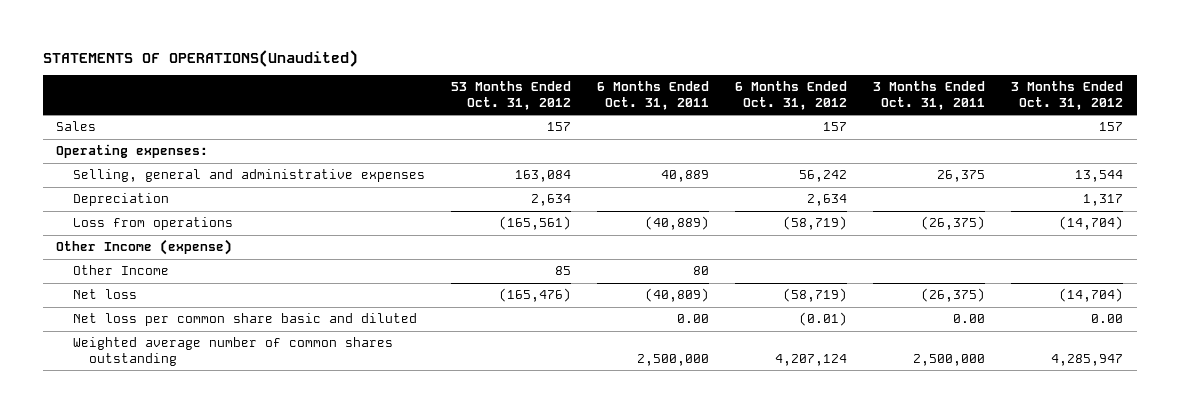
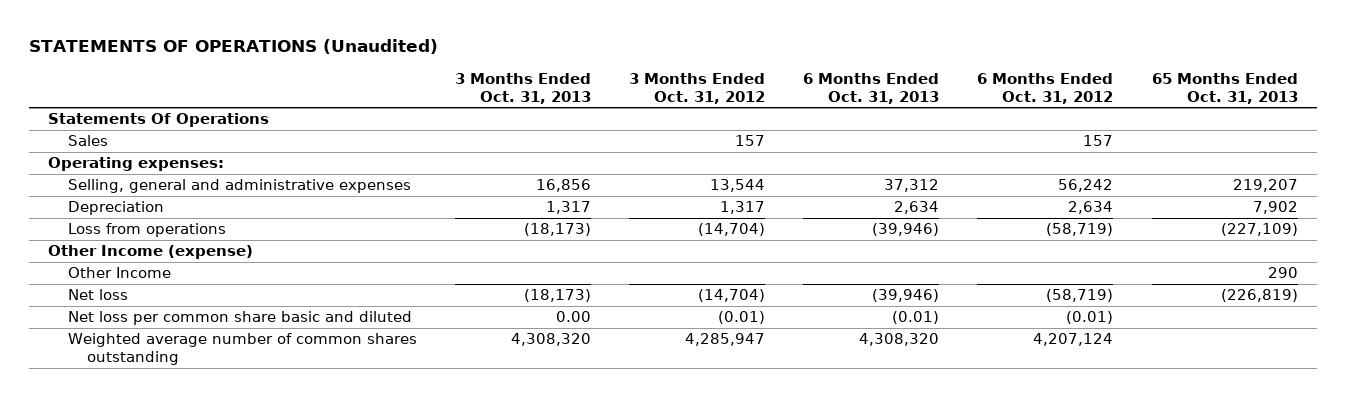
[43,49,359,67] STATEMENTS OF OPERATIONS(Unaudited) -> [29,39,439,55] STATEMENTS OF OPERATIONS (Unaudited)
[450,81,571,110] 53 Months Ended Oct. 31, 2012 -> none
[597,81,710,110] 6 Months Ended Oct. 31, 2011 -> none
[873,81,986,110] 3 Months Ended Oct. 31, 2011 -> none
none -> [454,72,591,104] 3 Months Ended Oct. 31, 2013
none -> [803,72,940,104] 6 Months Ended Oct. 31, 2013
none -> [1151,72,1298,104] 65 Months Ended Oct. 31, 2013
none -> [48,113,270,128] Statements Of Operations
[1091,314,1124,324] 0.00 -> [718,311,766,325] (0.01)

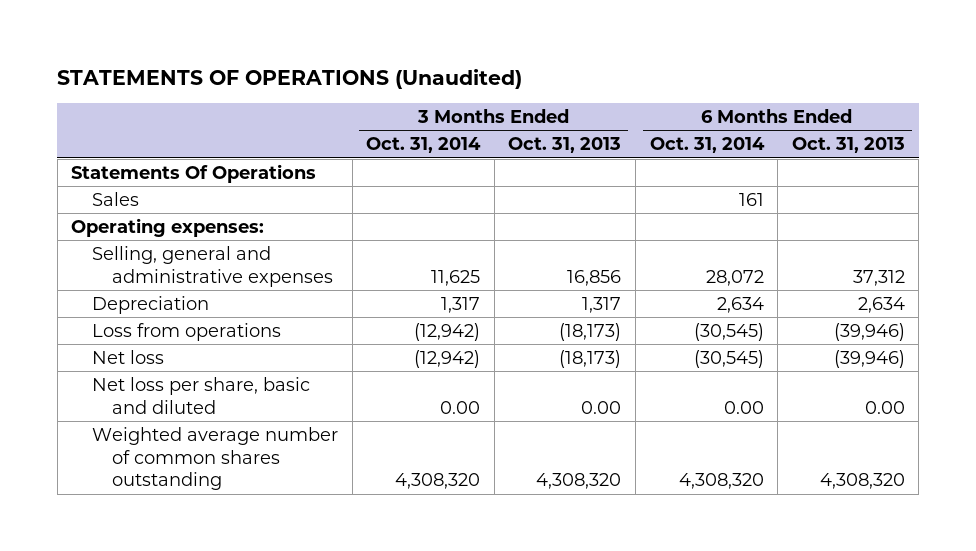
[629,72,766,104] 3 Months Ended Oct. 31, 2012 -> none
[977,72,1114,104] 6 Months Ended Oct. 31, 2012 -> none
[1151,72,1298,104] 65 Months Ended Oct. 31, 2013 -> none
none -> [366,137,482,154] Oct. 31, 2014
none -> [649,137,765,154] Oct. 31, 2014
[48,245,254,260] Other Income (expense) -> none
[67,267,171,279] Other Income -> none
[67,311,412,326] Net loss per common share basic and diluted -> [91,376,310,414] Net loss per share, basic and diluted
[892,311,940,325] (0.01) -> [864,400,905,414] 0.00

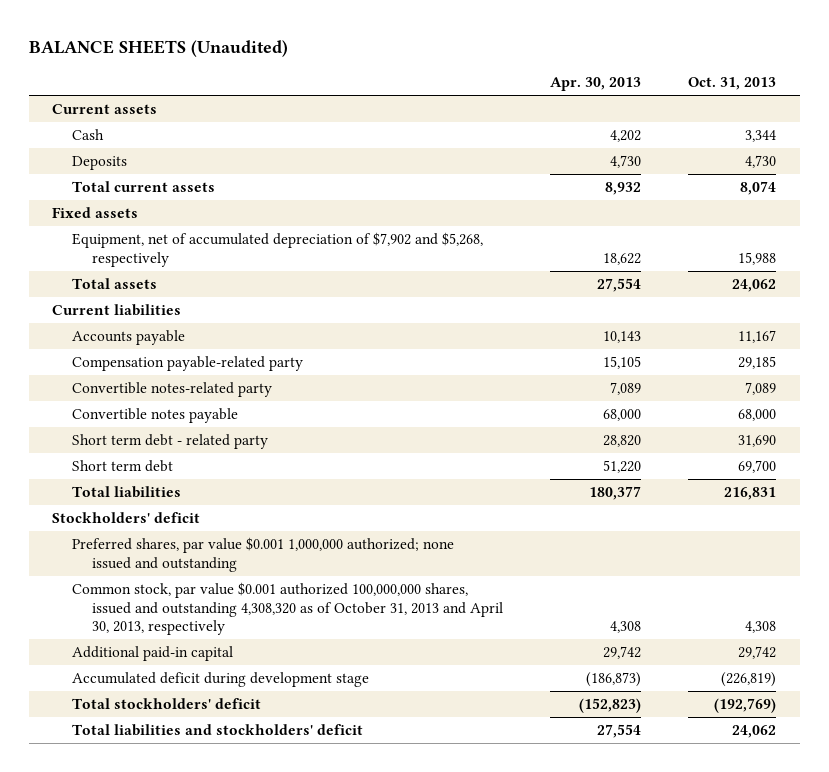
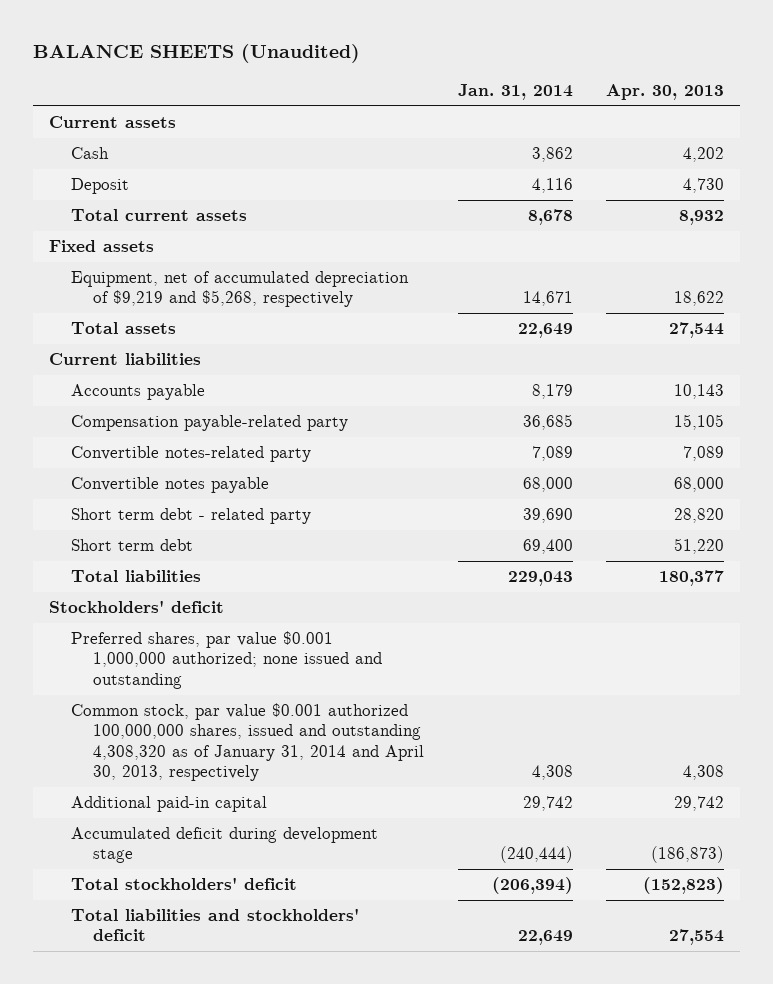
[688,77,777,91] Oct. 31, 2013 -> none
none -> [457,83,573,100] Jan. 31, 2014
[72,156,128,171] Deposits -> [71,178,130,195] Deposit
[72,232,484,267] Equipment, net of accumulated depreciation of $7,902 and $5,268, respectively -> [71,271,410,308] Equipment, net of accumulated depreciation of $9,219 and $5,268, respectively
[597,278,642,293] 27,554 -> [668,322,724,339] 27,544
[72,582,504,636] Common stock, par value $0.001 authorized 100,000,000 shares, issued and outstanding 4,308,320 as of October 31, 2013 and April 30, 2013, respectively -> [71,703,425,781] Common stock, par value $0.001 authorized 100,000,000 shares, issued and outstanding 4,308,320 as of January 31, 2014 and April 30, 2013, respectively

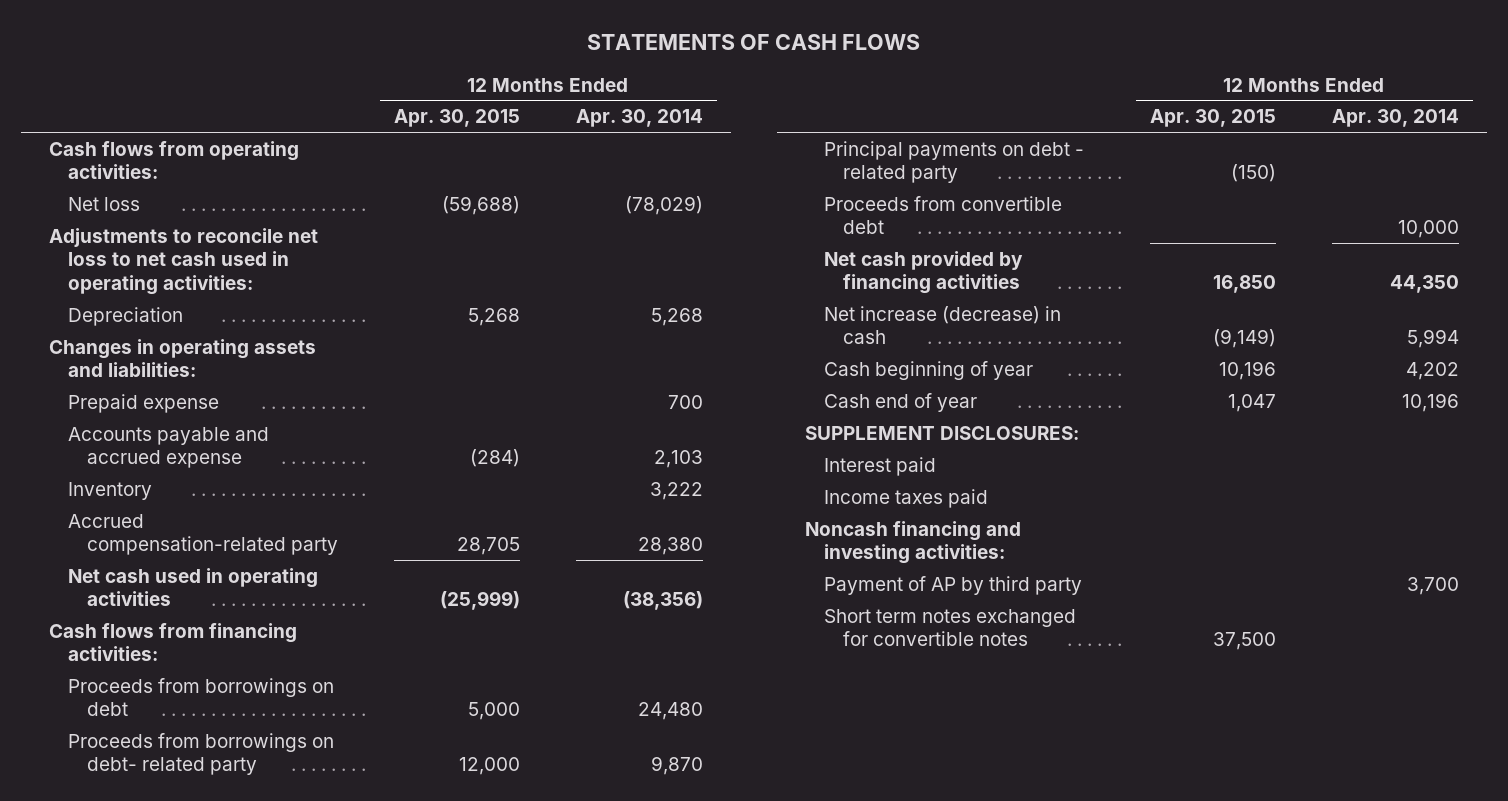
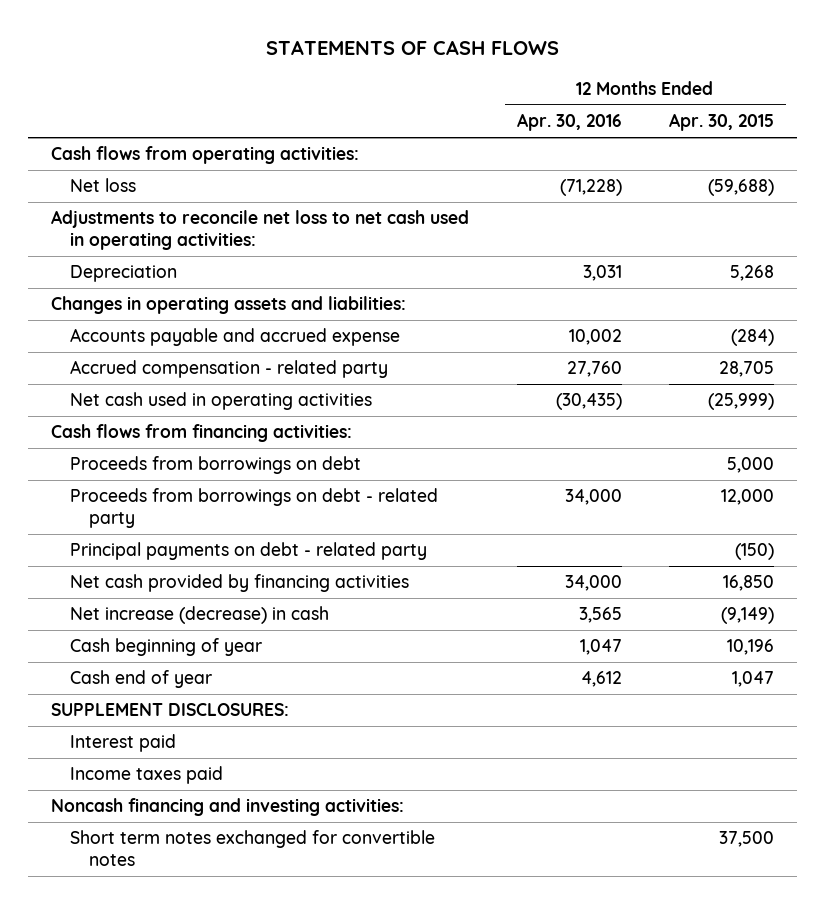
[575,109,703,128] Apr. 30, 2014 -> none
none -> [516,113,622,132] Apr. 30, 2016
[67,393,219,413] Prepaid expense -> none
[67,481,152,500] Inventory -> none
[67,513,338,556] Accrued compensation-related party -> [70,360,389,379] Accrued compensation - related party
[67,732,334,776] Proceeds from borrowings on debt- related party -> [70,488,439,529] Proceeds from borrowings on debt - related party
[824,195,1063,235] Proceeds from convertible debt -> none
[824,575,1083,595] Payment of AP by third party -> none

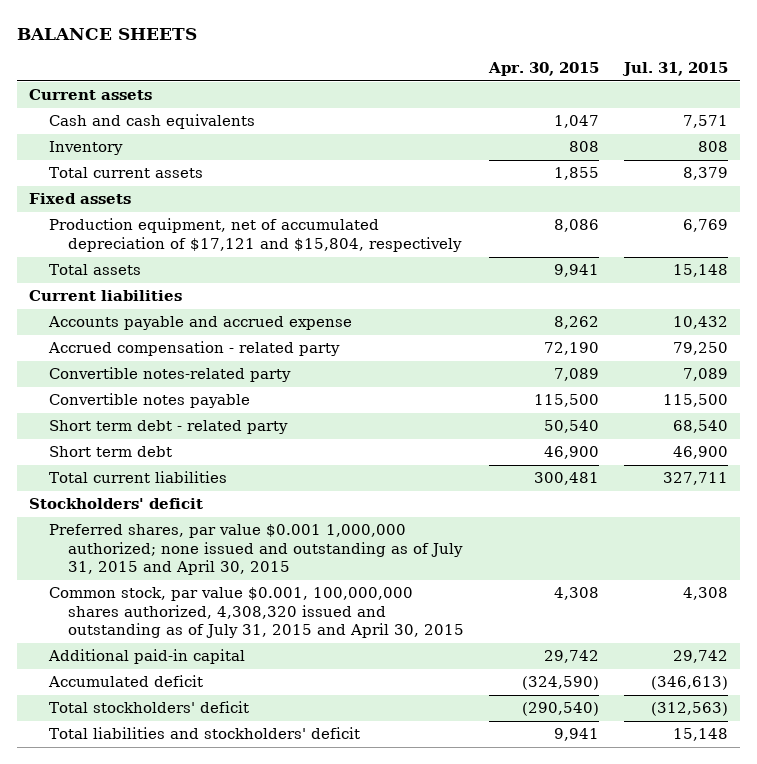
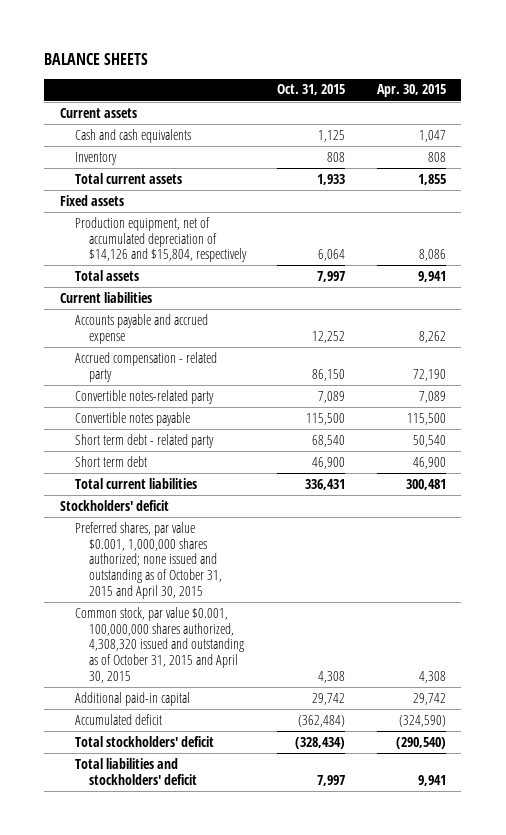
[622,62,729,77] Jul. 31, 2015 -> none
none -> [277,84,346,96] Oct. 31, 2015
[48,218,463,252] Production equipment, net of accumulated depreciation of $17,121 and $15,804, respectively -> [74,216,248,263] Production equipment, net of accumulated depreciation of $14,126 and $15,804, respectively
[48,524,464,576] Preferred shares, par value $0.001 1,000,000 authorized; none issued and outstanding as of July 31, 2015 and April 30, 2015 -> [74,521,223,600] Preferred shares, par value $0.001, 1,000,000 shares authorized; none issued and outstanding as of October 31, 2015 and April 30, 2015
[48,587,465,639] Common stock, par value $0.001, 100,000,000 shares authorized, 4,308,320 issued and outstanding as of July 31, 2015 and April 30, 2015 -> [74,606,245,684] Common stock, par value $0.001, 100,000,000 shares authorized, 4,308,320 issued and outstanding as of October 31, 2015 and April 30, 2015

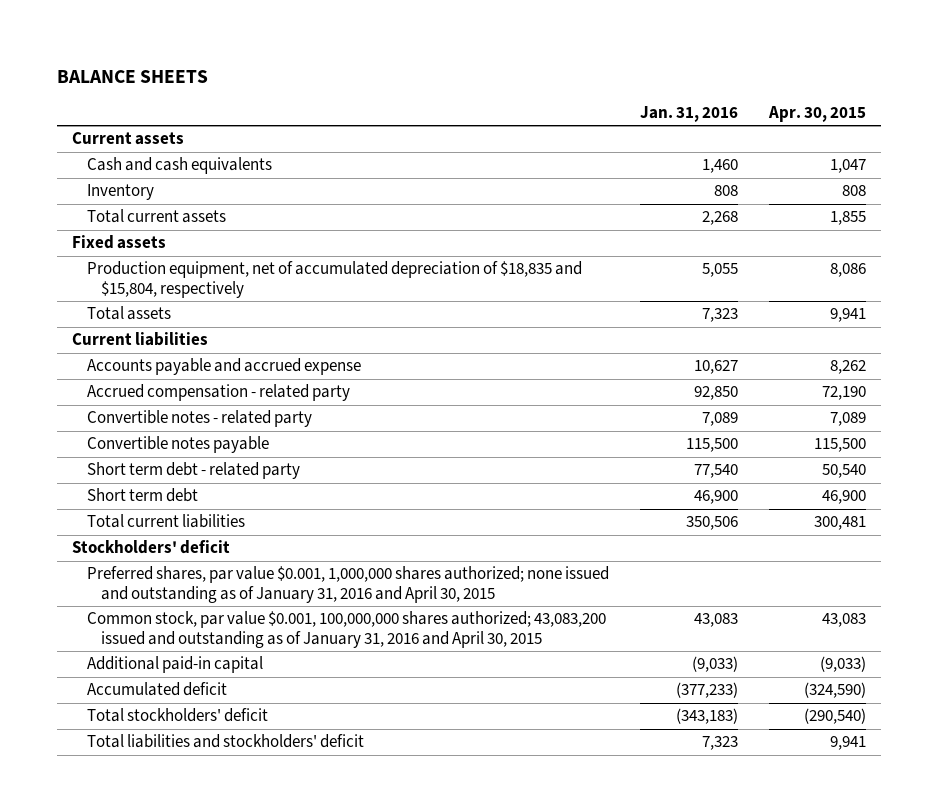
[277,84,346,96] Oct. 31, 2015 -> none
none -> [639,106,738,123] Jan. 31, 2016
[74,216,248,263] Production equipment, net of accumulated depreciation of $14,126 and $15,804, respectively -> [86,261,582,299] Production equipment, net of accumulated depreciation of $18,835 and $15,804, respectively
[74,389,214,404] Convertible notes-related party -> [86,410,312,428] Convertible notes - related party
[74,521,223,600] Preferred shares, par value $0.001, 1,000,000 shares authorized; none issued and outstanding as of October 31, 2015 and April 30, 2015 -> [86,566,609,604] Preferred shares, par value $0.001, 1,000,000 shares authorized; none issued and outstanding as of January 31, 2016 and April 30, 2015
[74,606,245,684] Common stock, par value $0.001, 100,000,000 shares authorized, 4,308,320 issued and outstanding as of October 31, 2015 and April 30, 2015 -> [86,611,606,649] Common stock, par value $0.001, 100,000,000 shares authorized; 43,083,200 issued and outstanding as of January 31, 2016 and April 30, 2015
[418,671,446,684] 4,308 -> [821,613,866,628] 43,083
[412,692,446,705] 29,742 -> [819,656,866,673] (9,033)

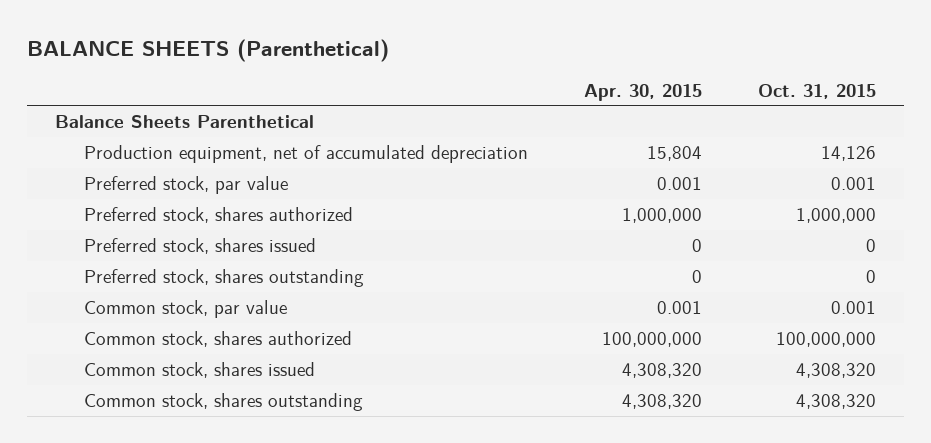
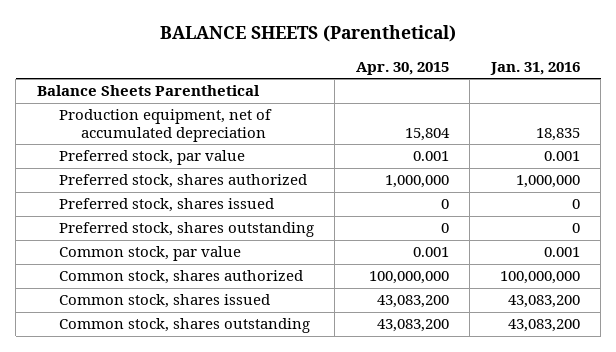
[758,83,877,99] Oct. 31, 2015 -> none
none -> [489,61,580,75] Jan. 31, 2016
[621,362,702,378] 4,308,320 -> [376,295,449,309] 43,083,200
[621,393,702,409] 4,308,320 -> [376,319,449,333] 43,083,200

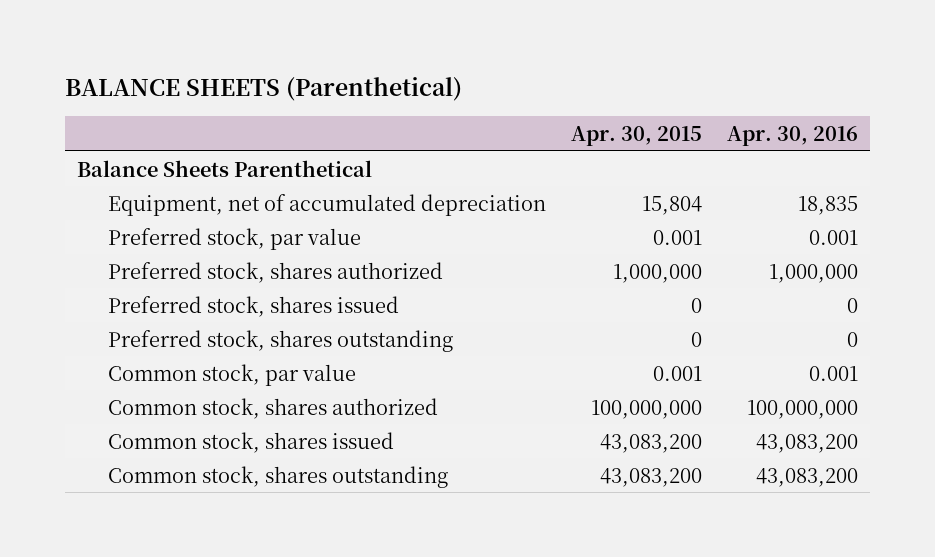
[489,61,580,75] Jan. 31, 2016 -> none
none -> [726,125,858,146] Apr. 30, 2016
[58,109,272,142] Production equipment, net of accumulated depreciation -> [108,193,547,216] Equipment, net of accumulated depreciation

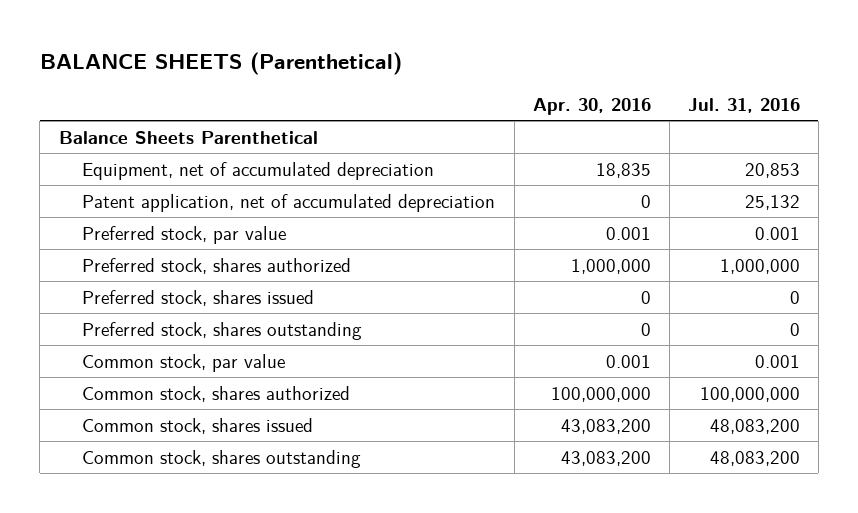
[571,125,703,146] Apr. 30, 2015 -> none
none -> [687,97,800,113] Jul. 31, 2016
none -> [82,193,496,212] Patent application, net of accumulated depreciation

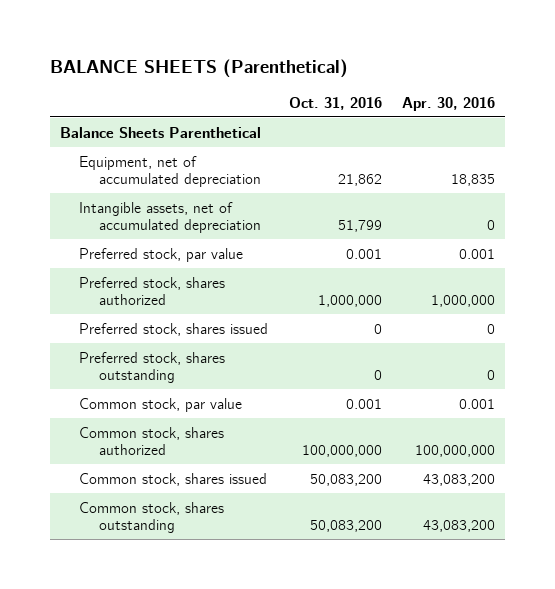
[687,97,800,113] Jul. 31, 2016 -> none
none -> [288,96,382,110] Oct. 31, 2016
[82,193,496,212] Patent application, net of accumulated depreciation -> [79,201,261,233] Intangible assets, net of accumulated depreciation

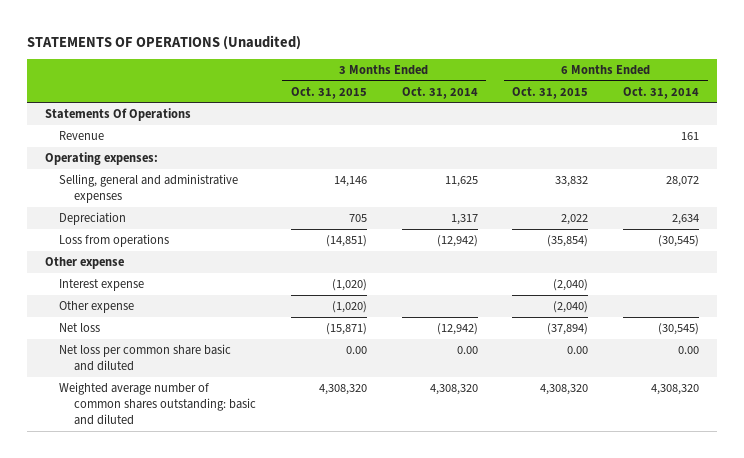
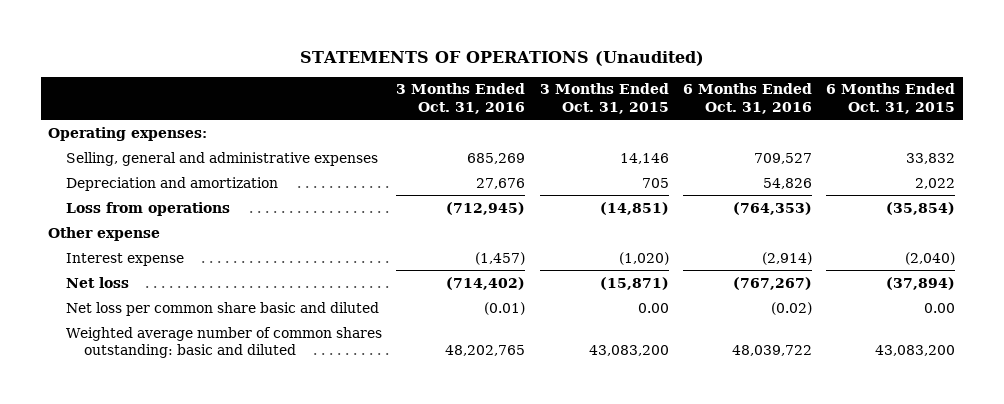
[401,86,478,99] Oct. 31, 2014 -> none
[623,86,700,99] Oct. 31, 2014 -> none
none -> [396,83,526,114] 3 Months Ended Oct. 31, 2016
none -> [683,83,813,114] 6 Months Ended Oct. 31, 2016
[44,107,191,121] Statements Of Operations -> none
[59,130,105,140] Revenue -> none
[59,211,127,225] Depreciation -> [66,176,279,191] Depreciation and amortization
[59,300,135,313] Other expense -> none
[318,383,367,395] 4,308,320 -> [588,345,669,357] 43,083,200
[540,383,589,395] 4,308,320 -> [875,345,956,357] 43,083,200

